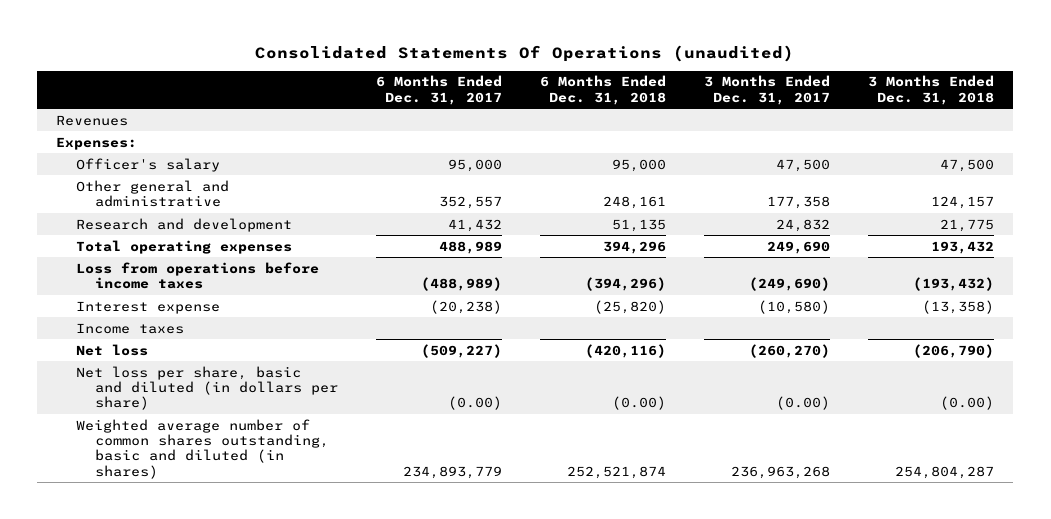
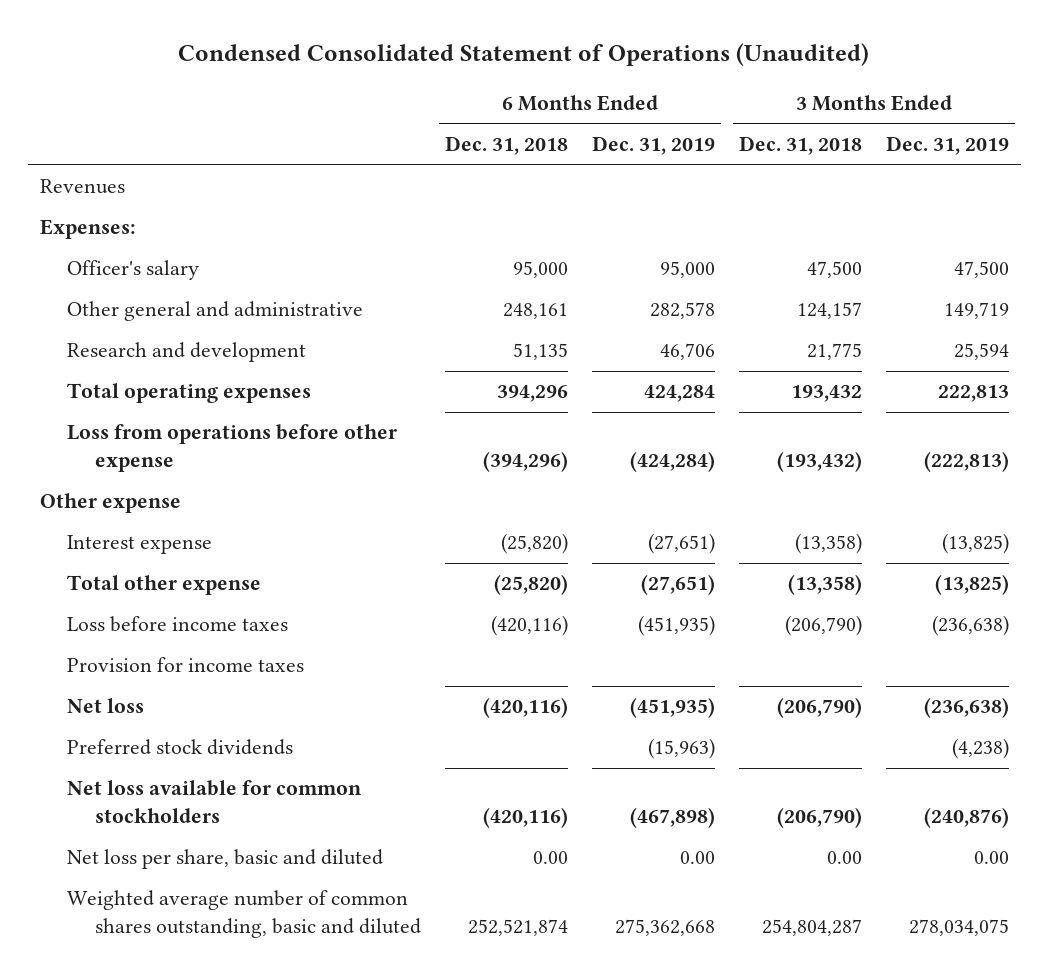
[255,44,795,62] Consolidated Statements Of Operations (unaudited) -> [178,43,870,67] Condensed Consolidated Statement of Operations (Unaudited)
[376,75,503,105] 6 Months Ended Dec. 31, 2017 -> none
[704,75,831,105] 3 Months Ended Dec. 31, 2017 -> none
none -> [591,136,715,156] Dec. 31, 2019
none -> [885,136,1009,156] Dec. 31, 2019
[75,261,319,290] Loss from operations before income taxes -> [67,424,398,473] Loss from operations before other expense
none -> [39,493,181,514] Other expense
none -> [67,575,262,596] Total other expense
none -> [67,616,289,633] Loss before income taxes
[75,322,184,334] Income taxes -> [67,657,305,673] Provision for income taxes
none -> [67,739,294,756] Preferred stock dividends
none -> [67,780,363,824] Net loss available for common stockholders
[75,365,339,411] Net loss per share, basic and diluted (in dollars per share) -> [67,849,384,870] Net loss per share, basic and diluted
[612,396,667,411] (0.00) -> [532,851,568,865] 0.00
[940,396,995,411] (0.00) -> [826,851,862,865] 0.00
[75,418,330,479] Weighted average number of common shares outstanding, basic and diluted (in shares) -> [67,890,421,939] Weighted average number of common shares outstanding, basic and diluted

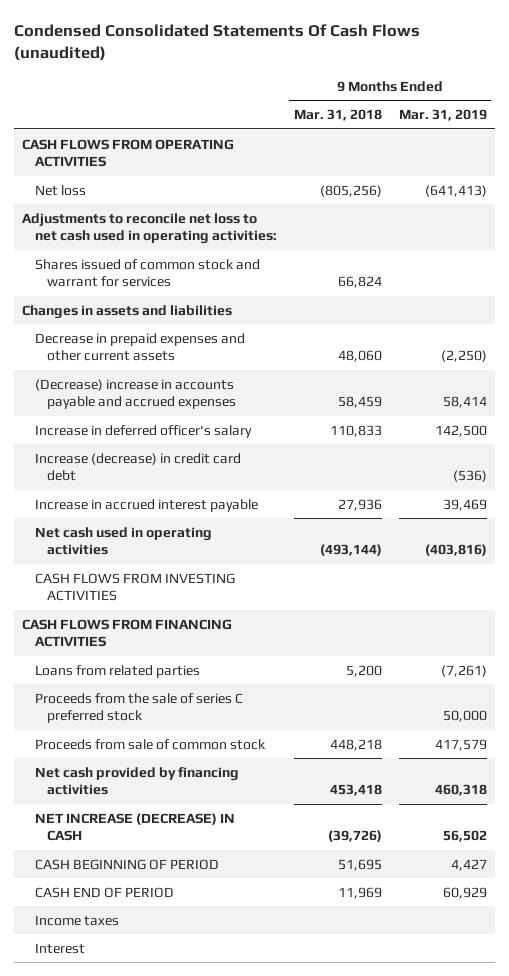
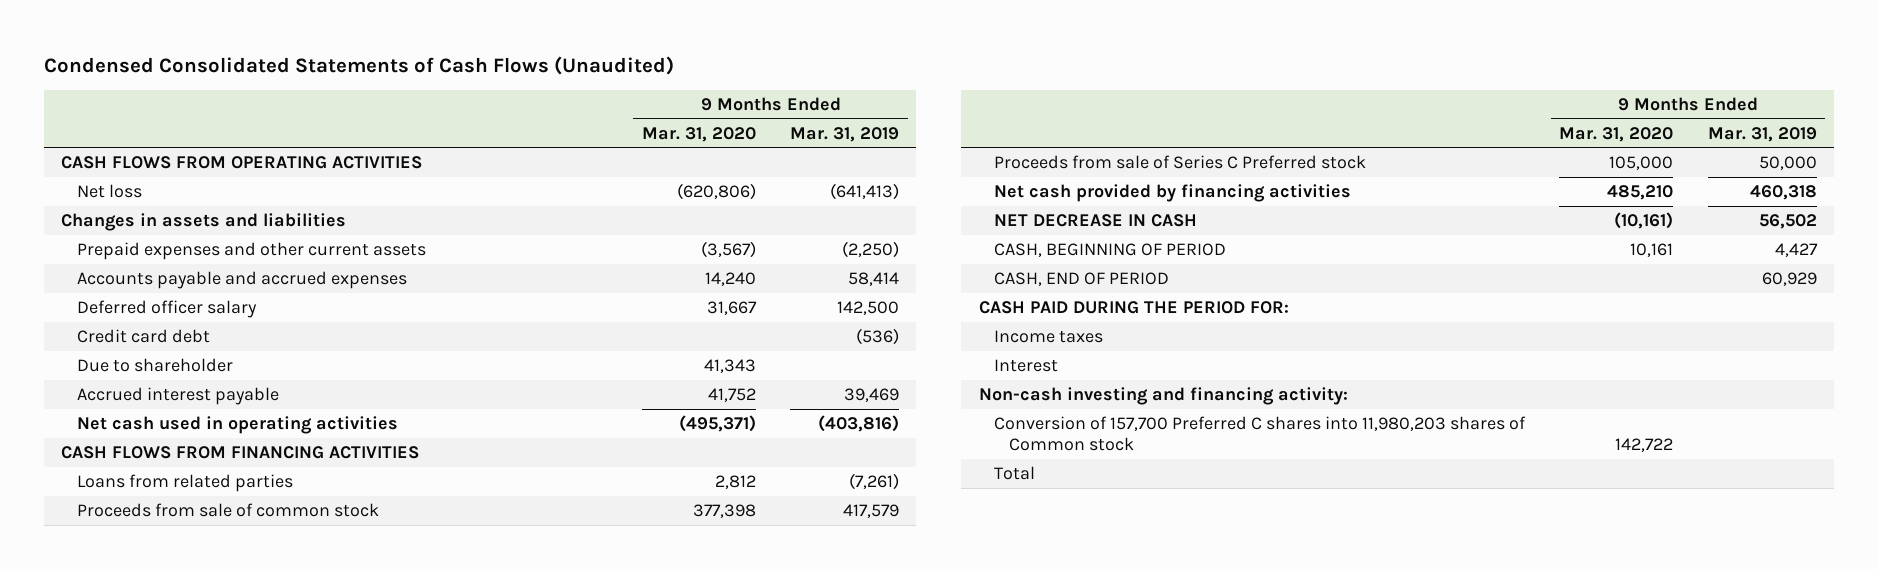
[13,23,420,61] Condensed Consolidated Statements Of Cash Flows (unaudited) -> [44,55,675,75] Condensed Consolidated Statements of Cash Flows (Unaudited)
[293,108,382,121] Mar. 31, 2018 -> none
none -> [641,126,756,142] Mar. 31, 2020
[22,212,277,245] Adjustments to reconcile net loss to net cash used in operating activities: -> none
[34,258,260,288] Shares issued of common stock and warrant for services -> none
[34,332,245,362] Decrease in prepaid expenses and other current assets -> [76,242,426,261] Prepaid expenses and other current assets
[34,378,237,410] (Decrease) increase in accounts payable and accrued expenses -> [76,271,407,290] Accounts payable and accrued expenses
[34,424,252,438] Increase in deferred officer's salary -> [76,300,257,319] Deferred officer salary
[34,452,241,482] Increase (decrease) in credit card debt -> [76,329,210,344] Credit card debt
none -> [76,358,233,373] Due to shareholder
[34,498,258,512] Increase in accrued interest payable -> [76,387,279,406] Accrued interest payable
[34,572,235,602] CASH FLOWS FROM INVESTING ACTIVITIES -> none
[34,692,243,724] Proceeds from the sale of series C preferred stock -> none
none -> [993,155,1366,170] Proceeds from sale of Series C Preferred stock
[34,812,235,842] NET INCREASE (DECREASE) IN CASH -> [993,214,1197,228] NET DECREASE IN CASH
[34,858,219,870] CASH BEGINNING OF PERIOD -> [993,243,1226,258] CASH, BEGINNING OF PERIOD
[34,886,174,898] CASH END OF PERIOD -> [993,272,1169,287] CASH, END OF PERIOD
none -> [978,301,1289,315] CASH PAID DURING THE PERIOD FOR:
none -> [978,387,1348,406] Non-cash investing and financing activity:
none -> [993,416,1526,451] Conversion of 157,700 Preferred C shares into 11,980,203 shares of Common stock
none -> [993,466,1035,481] Total

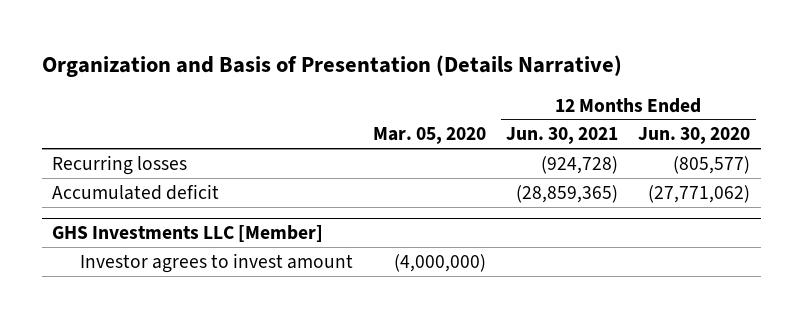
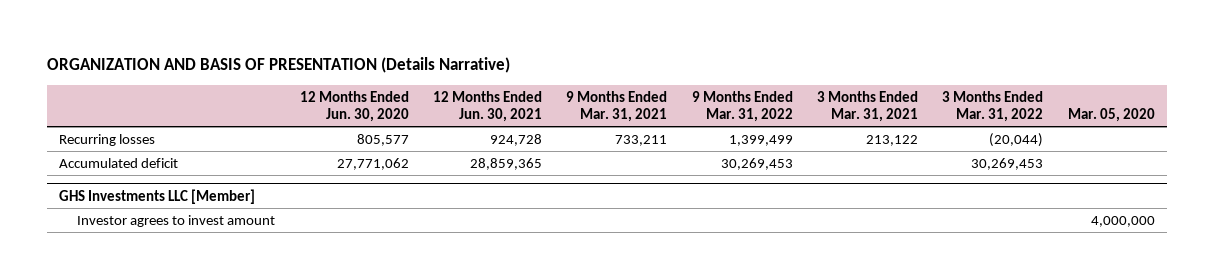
[41,54,622,77] Organization and Basis of Presentation (Details Narrative) -> [47,57,511,74] ORGANIZATION AND BASIS OF PRESENTATION (Details Narrative)
none -> [566,90,668,123] 9 Months Ended Mar. 31, 2021
none -> [691,90,793,123] 9 Months Ended Mar. 31, 2022
none -> [816,90,918,123] 3 Months Ended Mar. 31, 2021
none -> [942,90,1044,123] 3 Months Ended Mar. 31, 2022
[541,155,619,174] (924,728) -> [489,133,542,146] 924,728
[673,155,751,174] (805,577) -> [356,133,409,146] 805,577
[516,184,619,203] (28,859,365) -> [469,157,542,170] 28,859,365
[648,184,751,203] (27,771,062) -> [336,157,409,170] 27,771,062
[394,253,487,272] (4,000,000) -> [1090,215,1155,227] 4,000,000

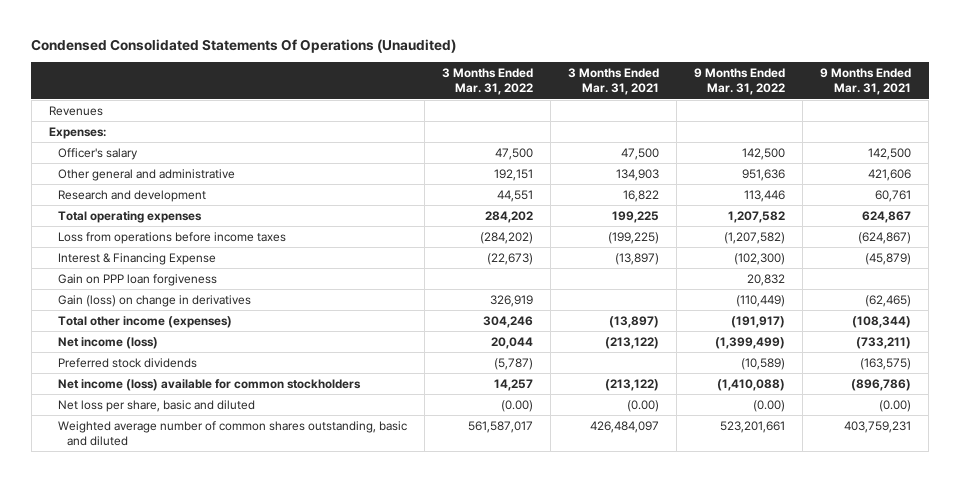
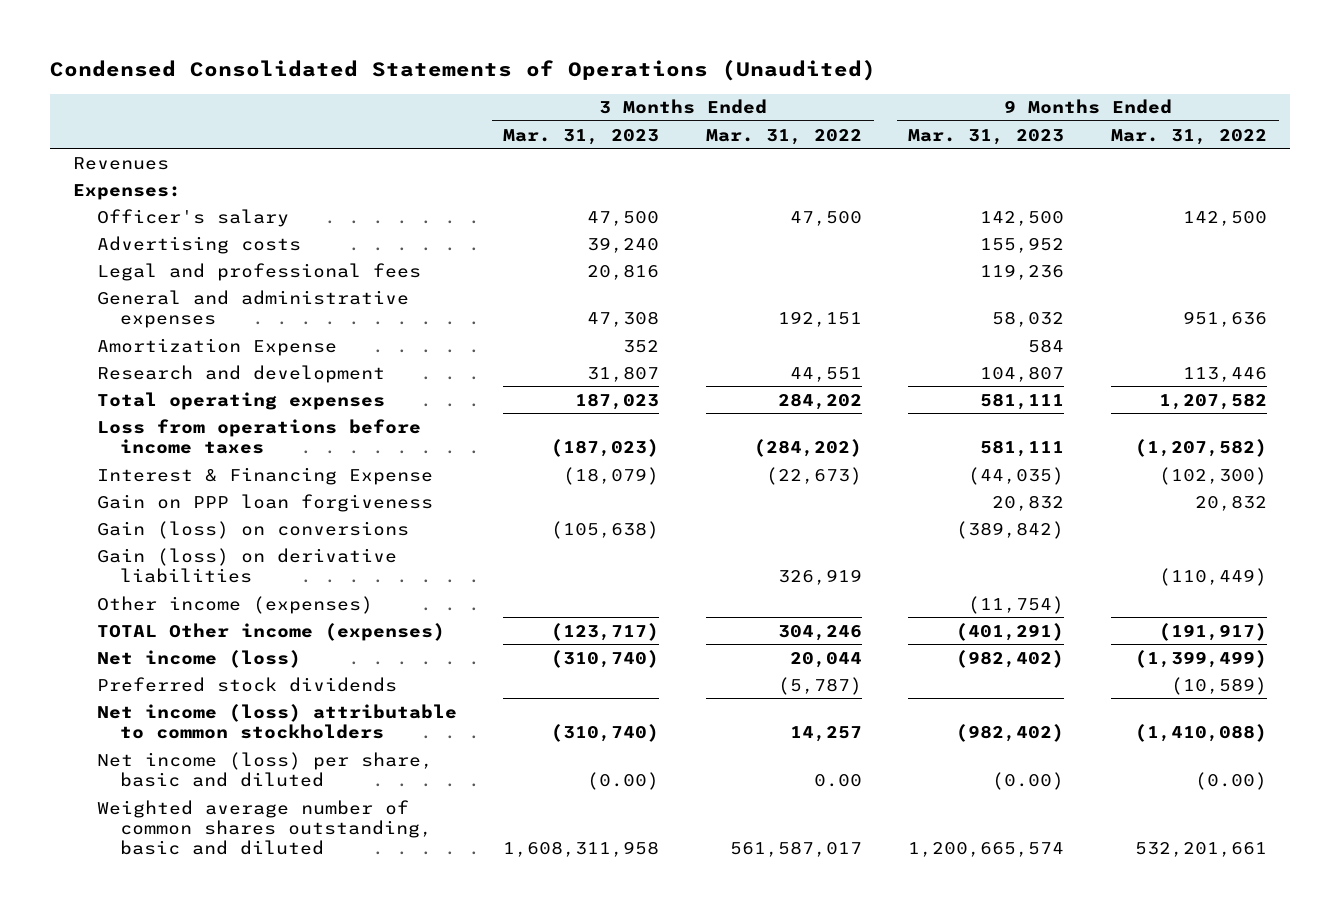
[31,39,457,54] Condensed Consolidated Statements Of Operations (Unaudited) -> [49,60,876,82] Condensed Consolidated Statements of Operations (Unaudited)
[568,68,660,96] 3 Months Ended Mar. 31, 2021 -> none
[820,68,912,96] 9 Months Ended Mar. 31, 2021 -> none
none -> [503,128,660,145] Mar. 31, 2023
none -> [908,128,1065,145] Mar. 31, 2023
none -> [96,235,301,254] Advertising costs
none -> [96,262,421,281] Legal and professional fees
[58,168,236,181] Other general and administrative -> [96,289,409,328] General and administrative expenses
none -> [96,337,337,356] Amortization Expense
none -> [96,520,409,539] Gain (loss) on conversions
[58,294,252,307] Gain (loss) on change in derivatives -> [96,547,397,583] Gain (loss) on derivative liabilities
none -> [96,595,373,614] Other income (expenses)
[58,315,233,328] Total other income (expenses) -> [96,622,445,641] TOTAL Other income (expenses)
[58,378,362,391] Net income (loss) available for common stockholders -> [96,703,457,739] Net income (loss) attributable to common stockholders
[58,399,256,412] Net loss per share, basic and diluted -> [96,751,433,787] Net income (loss) per share, basic and diluted
[501,399,534,412] (0.00) -> [813,773,862,787] 0.00
[720,420,786,433] 523,201,661 -> [1134,842,1267,858] 532,201,661

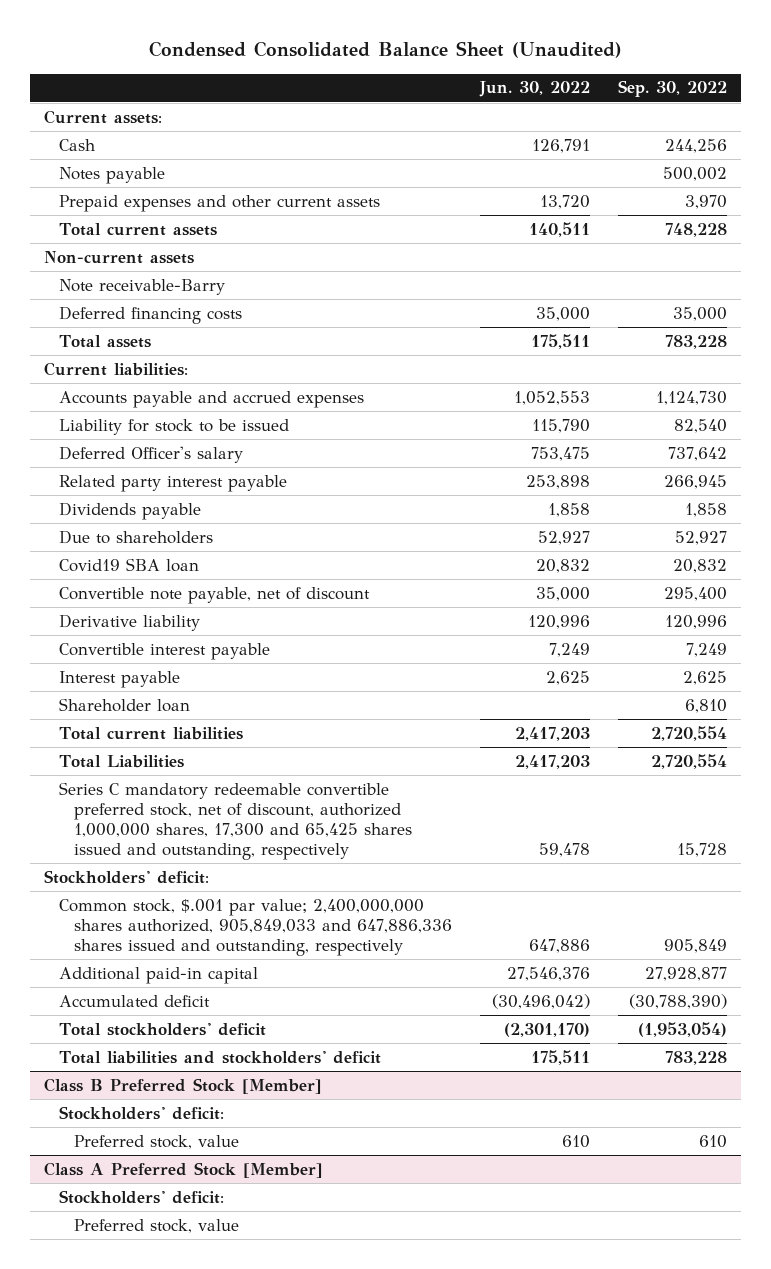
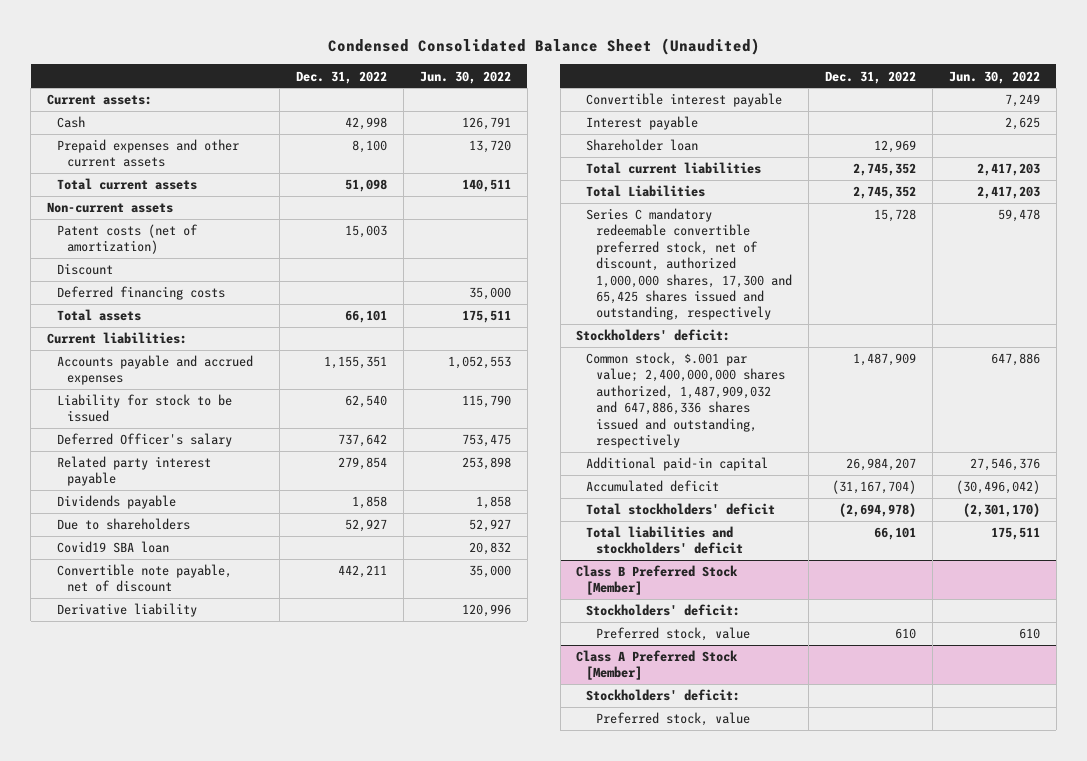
[618,80,728,98] Sep. 30, 2022 -> none
none -> [295,70,387,84] Dec. 31, 2022
[59,166,166,184] Notes payable -> none
[59,278,226,295] Note receivable-Barry -> none
none -> [57,224,199,255] Patent costs (net of amortization)
none -> [57,263,114,276] Discount
[59,898,453,956] Common stock, $.001 par value; 2,400,000,000 shares authorized, 905,849,033 and 647,886,336 shares issued and outstanding, respectively -> [586,352,786,448] Common stock, $.001 par value; 2,400,000,000 shares authorized, 1,487,909,032 and 647,886,336 shares issued and outstanding, respectively

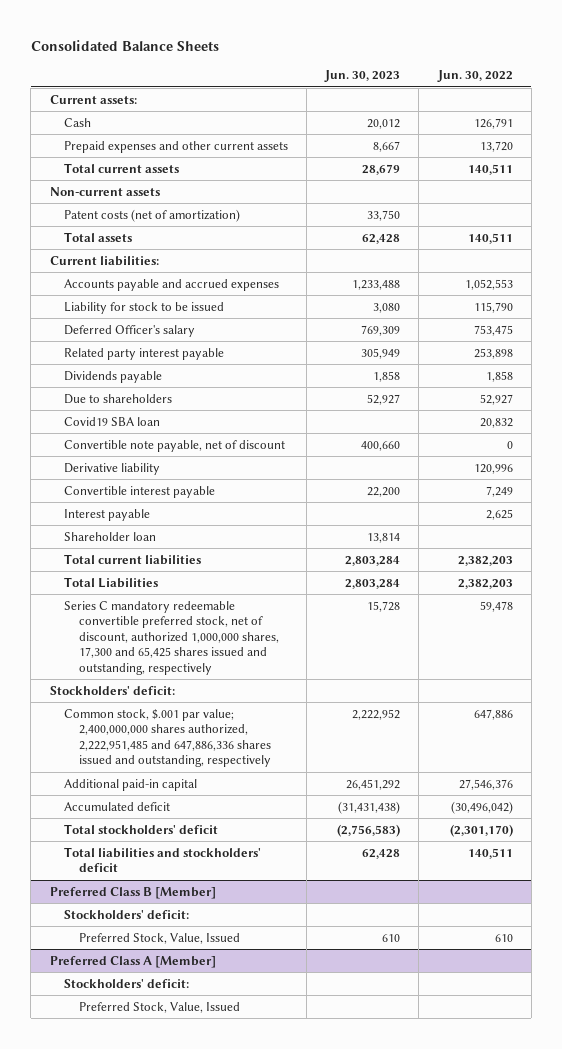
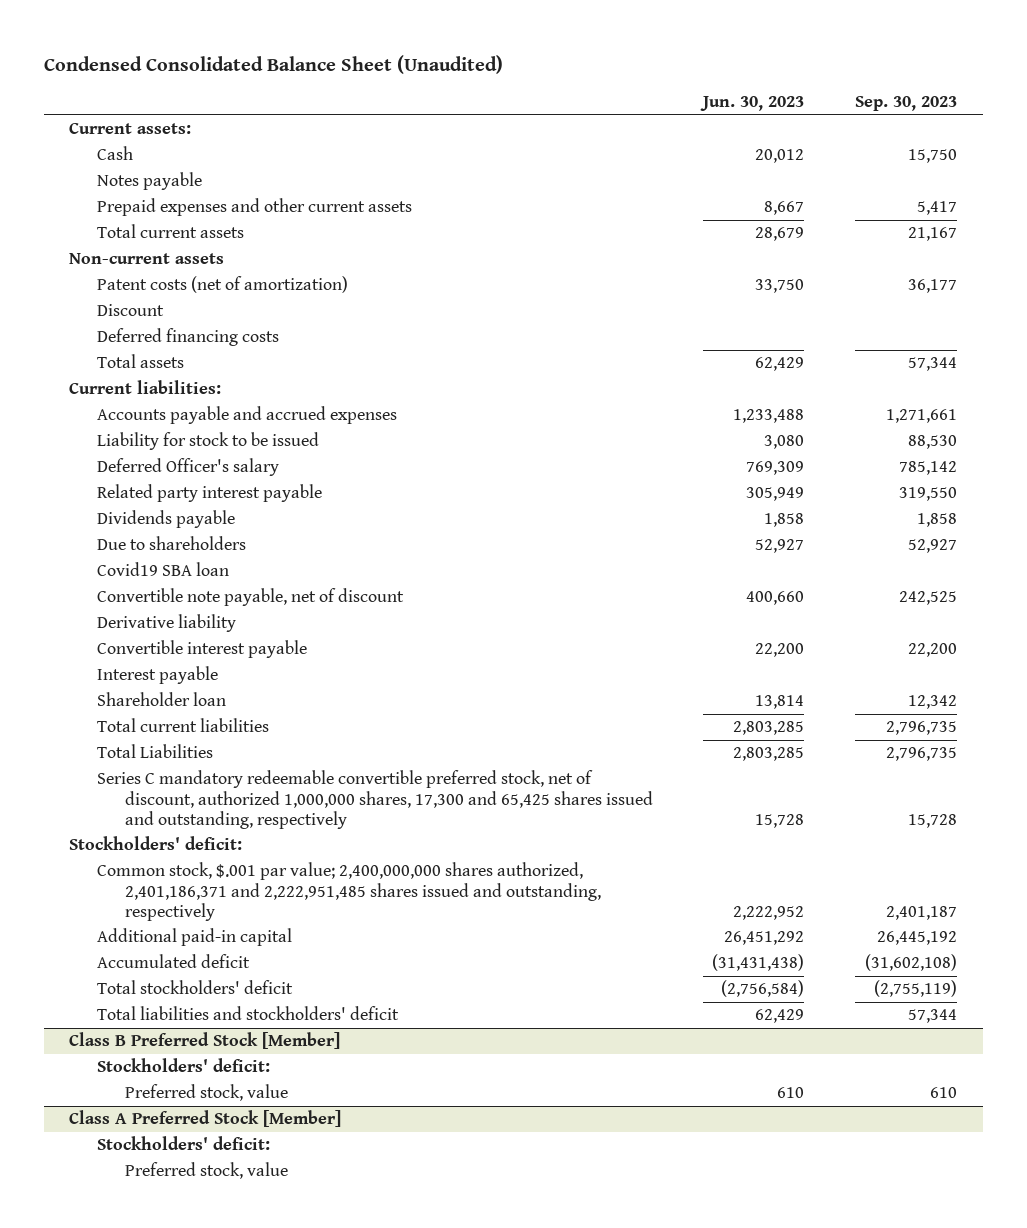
[30,39,219,51] Consolidated Balance Sheets -> [44,54,504,74] Condensed Consolidated Balance Sheet (Unaudited)
[436,70,513,83] Jun. 30, 2022 -> none
none -> [855,95,958,111] Sep. 30, 2023
none -> [97,172,203,191] Notes payable
none -> [97,304,165,317] Discount
none -> [97,328,280,347] Deferred financing costs
[362,233,401,244] 62,428 -> [755,357,805,372] 62,429
[345,555,401,566] 2,803,284 -> [733,721,805,736] 2,803,285
[345,578,401,589] 2,803,284 -> [733,747,805,762] 2,803,285
[64,708,272,768] Common stock, $.001 par value; 2,400,000,000 shares authorized, 2,222,951,485 and 647,886,336 shares issued and outstanding, respectively -> [97,862,601,921] Common stock, $.001 par value; 2,400,000,000 shares authorized, 2,401,186,371 and 2,222,951,485 shares issued and outstanding, respectively
[337,823,401,837] (2,756,583) -> [721,980,805,998] (2,756,584)
[362,848,401,859] 62,428 -> [755,1009,805,1024] 62,429
[49,886,216,899] Preferred Class B [Member] -> [69,1032,341,1050] Class B Preferred Stock [Member]
[79,932,241,944] Preferred Stock, Value, Issued -> [124,1084,288,1102] Preferred stock, value
[49,955,216,968] Preferred Class A [Member] -> [69,1110,342,1128] Class A Preferred Stock [Member]
[79,1001,241,1013] Preferred Stock, Value, Issued -> [124,1162,288,1180] Preferred stock, value

